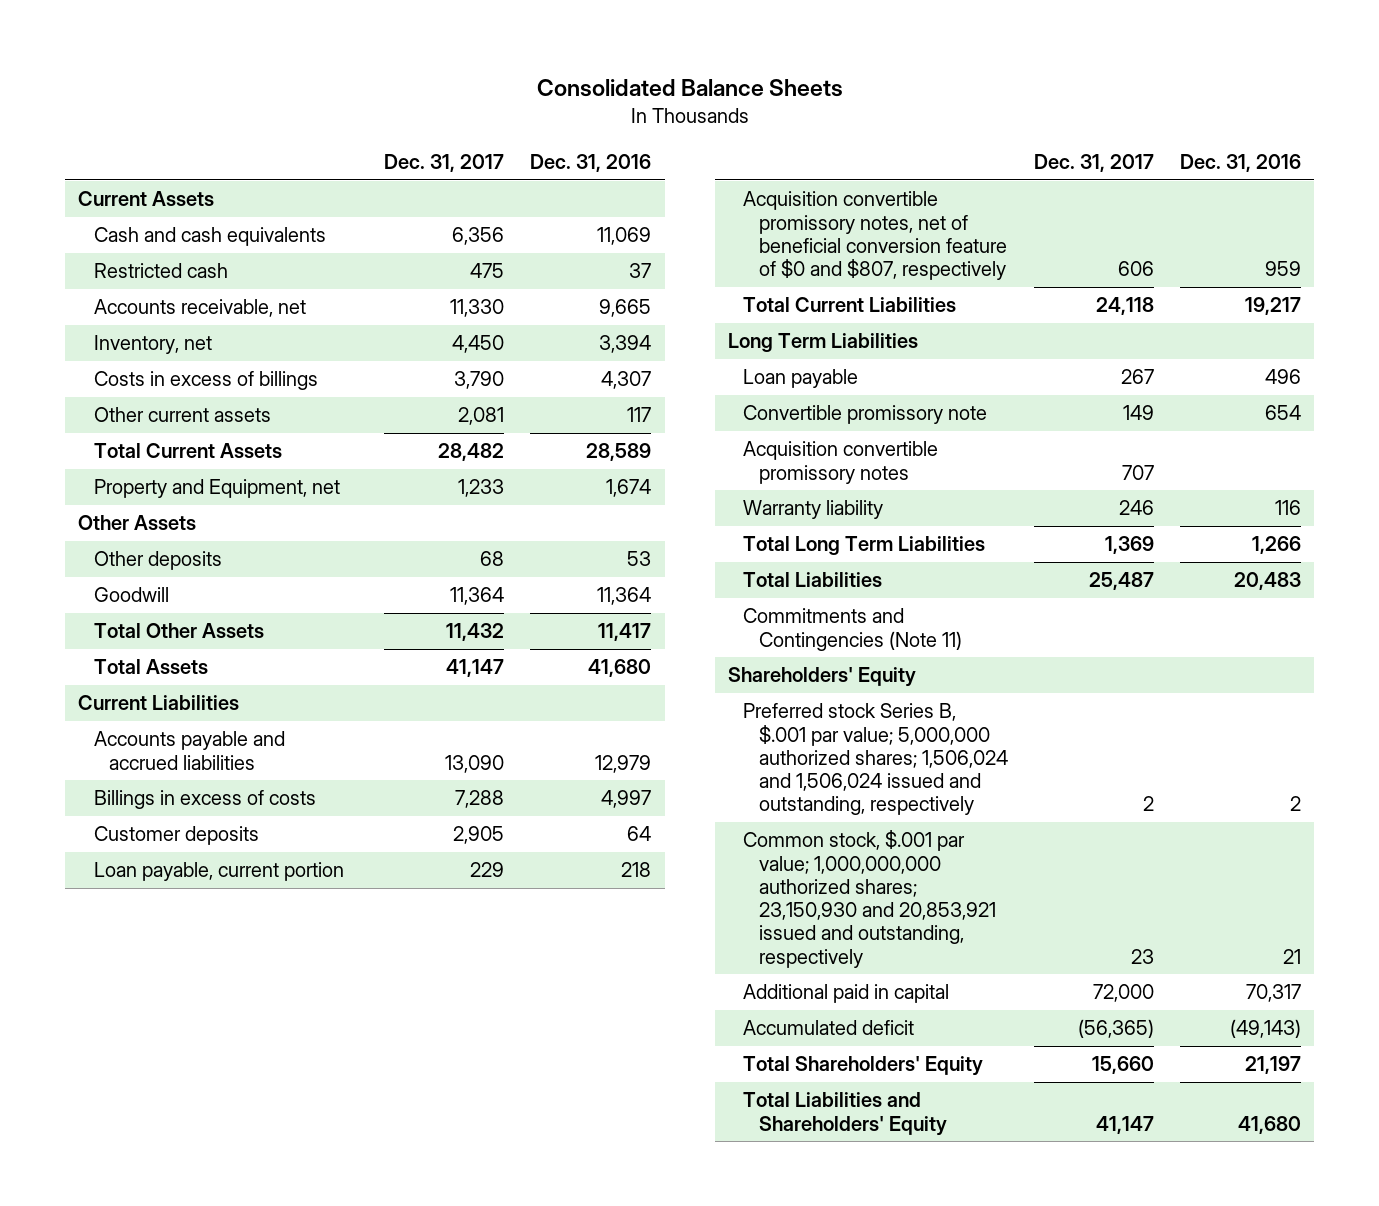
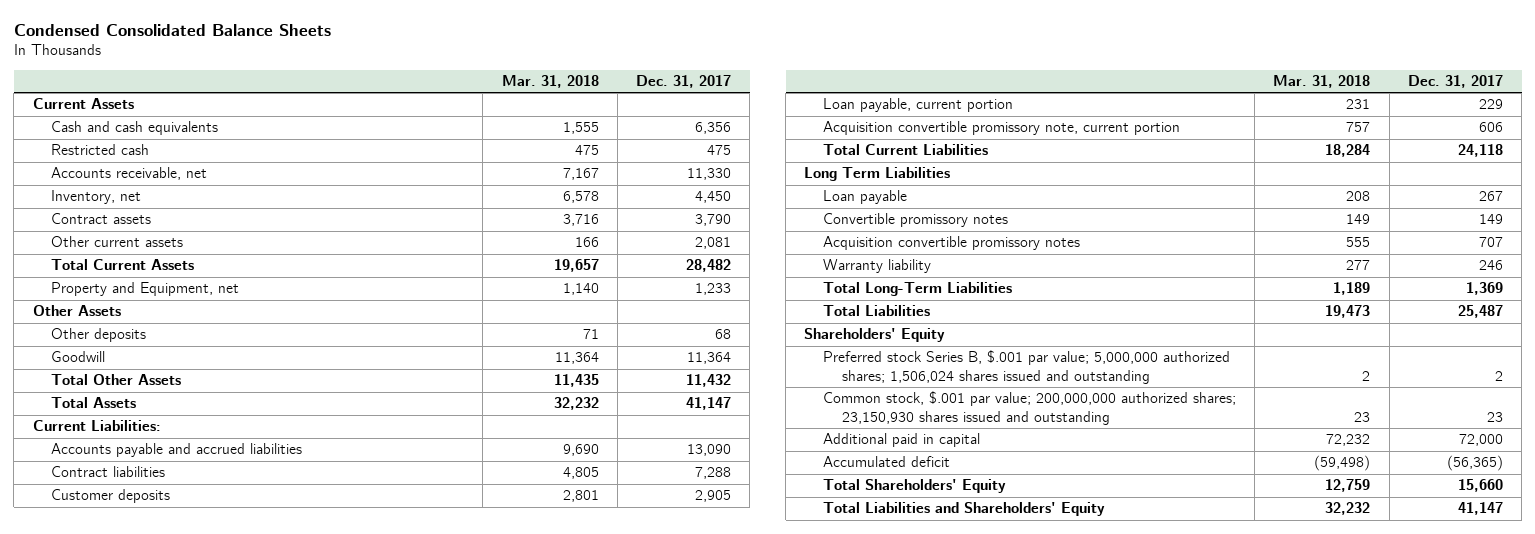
[536,79,843,98] Consolidated Balance Sheets -> [13,24,331,37] Condensed Consolidated Balance Sheets
[530,153,652,172] Dec. 31, 2016 -> none
none -> [501,75,599,89] Mar. 31, 2018
[93,371,318,391] Costs in excess of billings -> [51,213,152,225] Contract assets
[78,695,240,711] Current Liabilities -> [32,420,161,432] Current Liabilities:
[93,790,316,810] Billings in excess of costs -> [51,466,166,478] Contract liabilities
[743,191,1007,281] Acquisition convertible promissory notes, net of beneficial conversion feature of $0 and $807, respectively -> [822,121,1180,136] Acquisition convertible promissory note, current portion
[743,405,988,425] Convertible promissory note -> [822,213,1008,228] Convertible promissory notes
[743,536,986,556] Total Long Term Liabilities -> [822,282,1012,297] Total Long-Term Liabilities
[743,608,962,651] Commitments and Contingencies (Note 11) -> none
[743,703,1008,816] Preferred stock Series B, $.001 par value; 5,000,000 authorized shares; 1,506,024 and 1,506,024 issued and outstanding, respectively -> [822,350,1230,384] Preferred stock Series B, $.001 par value; 5,000,000 authorized shares; 1,506,024 shares issued and outstanding
[743,830,996,968] Common stock, $.001 par value; 1,000,000,000 authorized shares; 23,150,930 and 20,853,921 issued and outstanding, respectively -> [822,391,1236,425] Common stock, $.001 par value; 200,000,000 authorized shares; 23,150,930 shares issued and outstanding

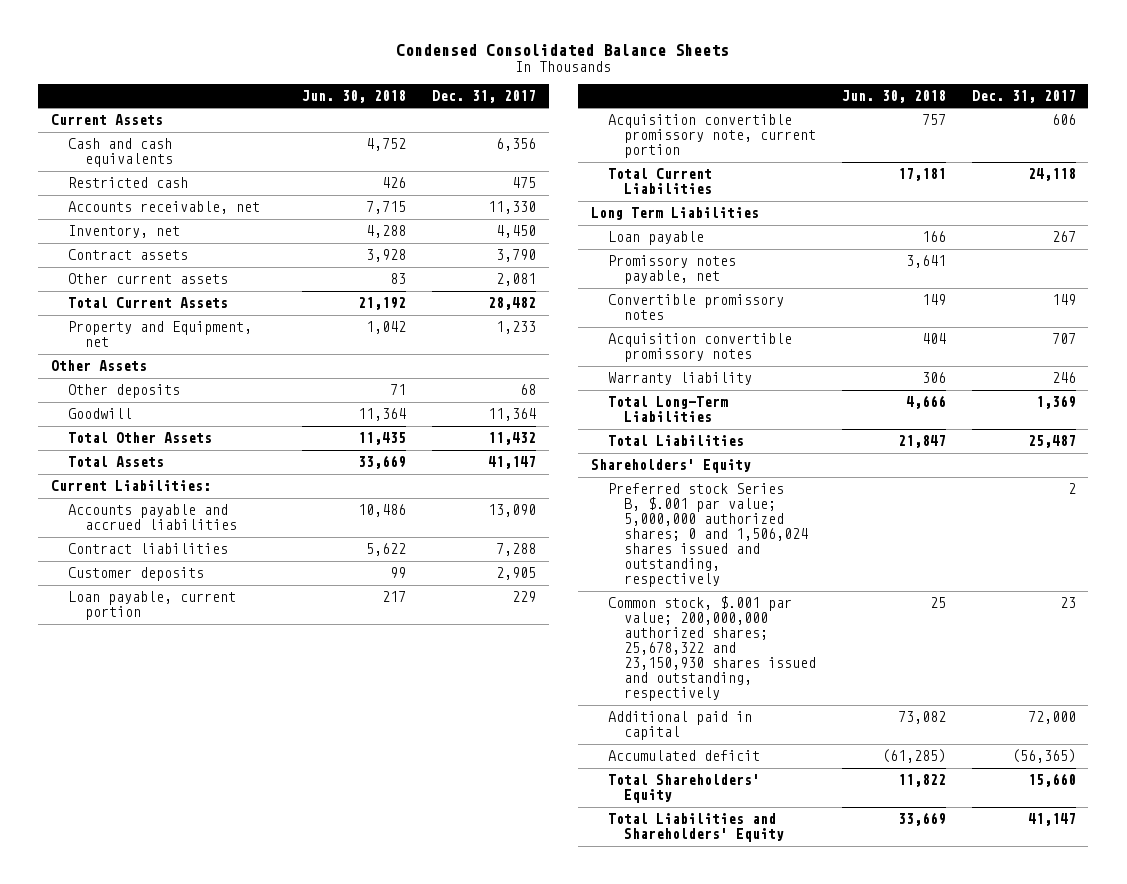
[501,75,599,89] Mar. 31, 2018 -> none
none -> [302,89,407,103] Jun. 30, 2018
none -> [607,255,736,285] Promissory notes payable, net
[822,350,1230,384] Preferred stock Series B, $.001 par value; 5,000,000 authorized shares; 1,506,024 shares issued and outstanding -> [607,483,809,588] Preferred stock Series B, $.001 par value; 5,000,000 authorized shares; 0 and 1,506,024 shares issued and outstanding, respectively
[822,391,1236,425] Common stock, $.001 par value; 200,000,000 authorized shares; 23,150,930 shares issued and outstanding -> [607,596,817,702] Common stock, $.001 par value; 200,000,000 authorized shares; 25,678,322 and 23,150,930 shares issued and outstanding, respectively

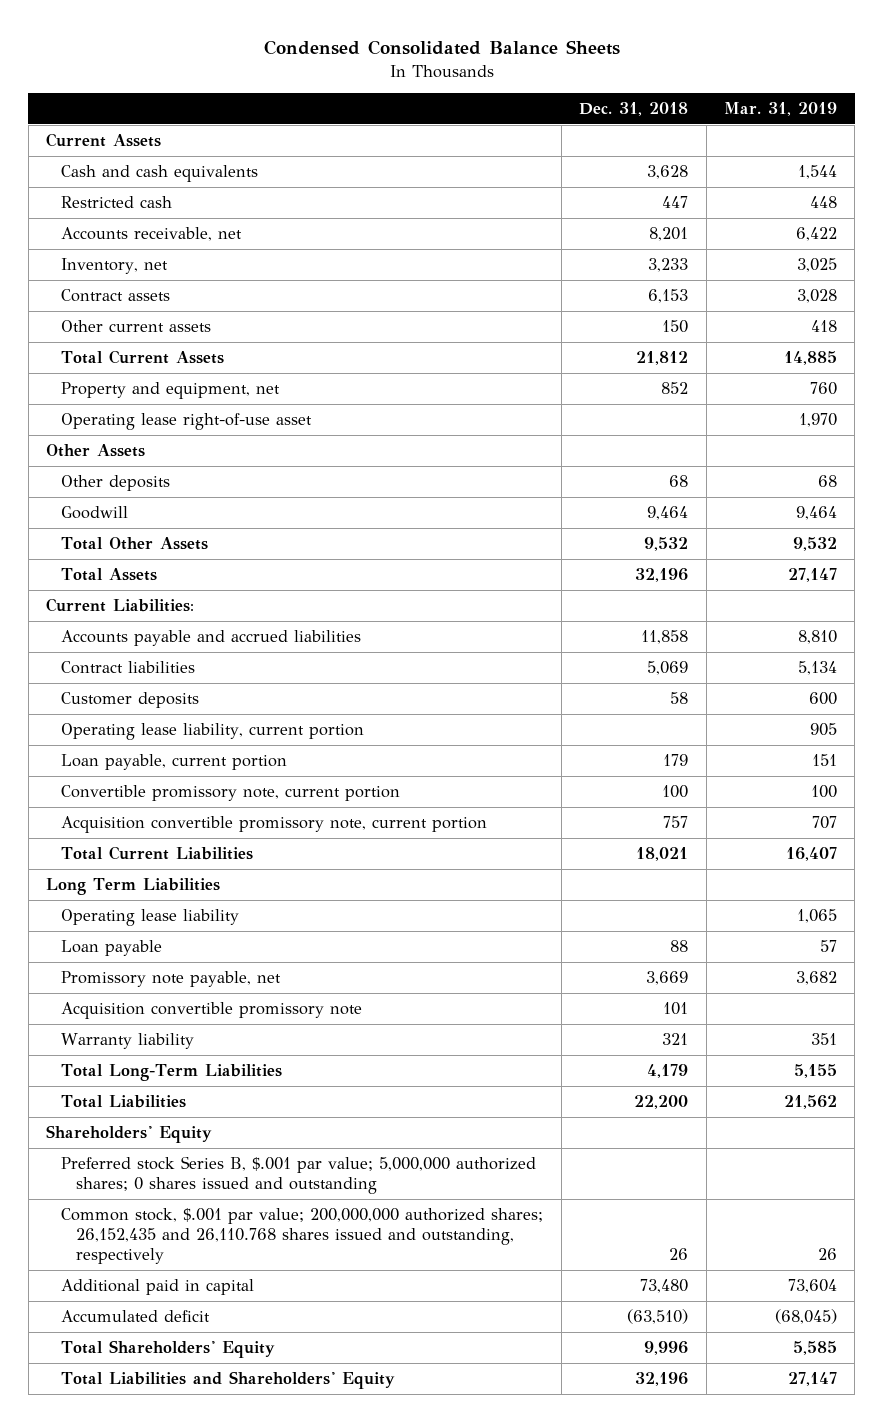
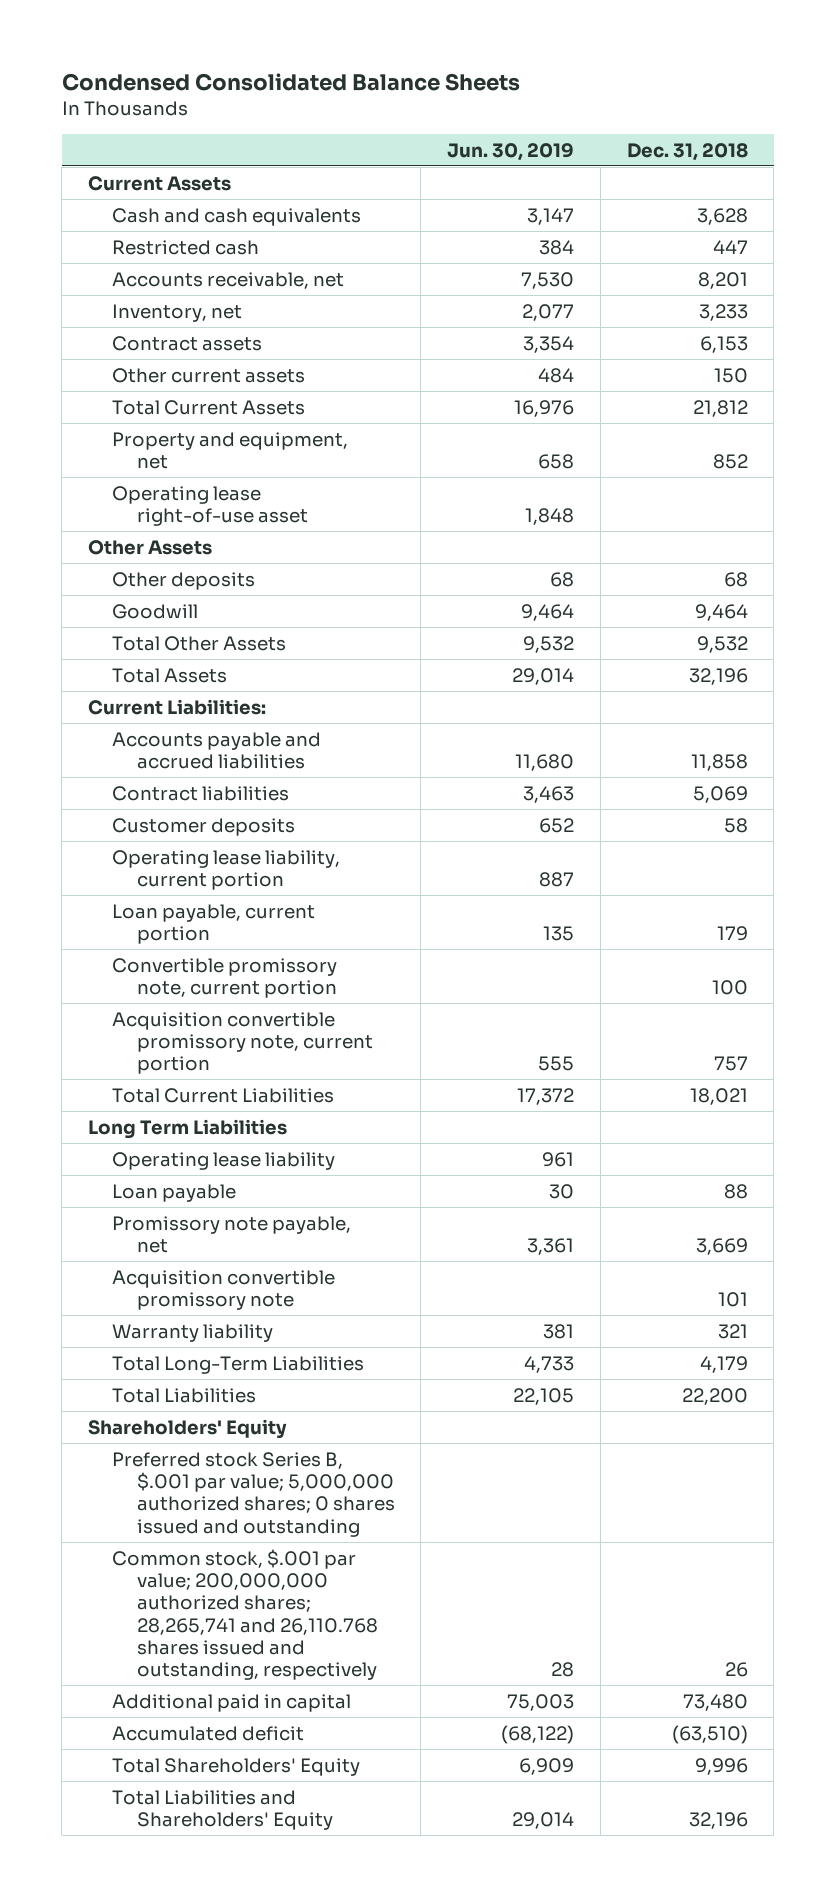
[724,102,838,117] Mar. 31, 2019 -> none
none -> [447,142,575,161] Jun. 30, 2019
[61,1208,544,1265] Common stock, $.001 par value; 200,000,000 authorized shares; 26,152,435 and 26,110.768 shares issued and outstanding, respectively -> [112,1548,378,1681] Common stock, $.001 par value; 200,000,000 authorized shares; 28,265,741 and 26,110.768 shares issued and outstanding, respectively

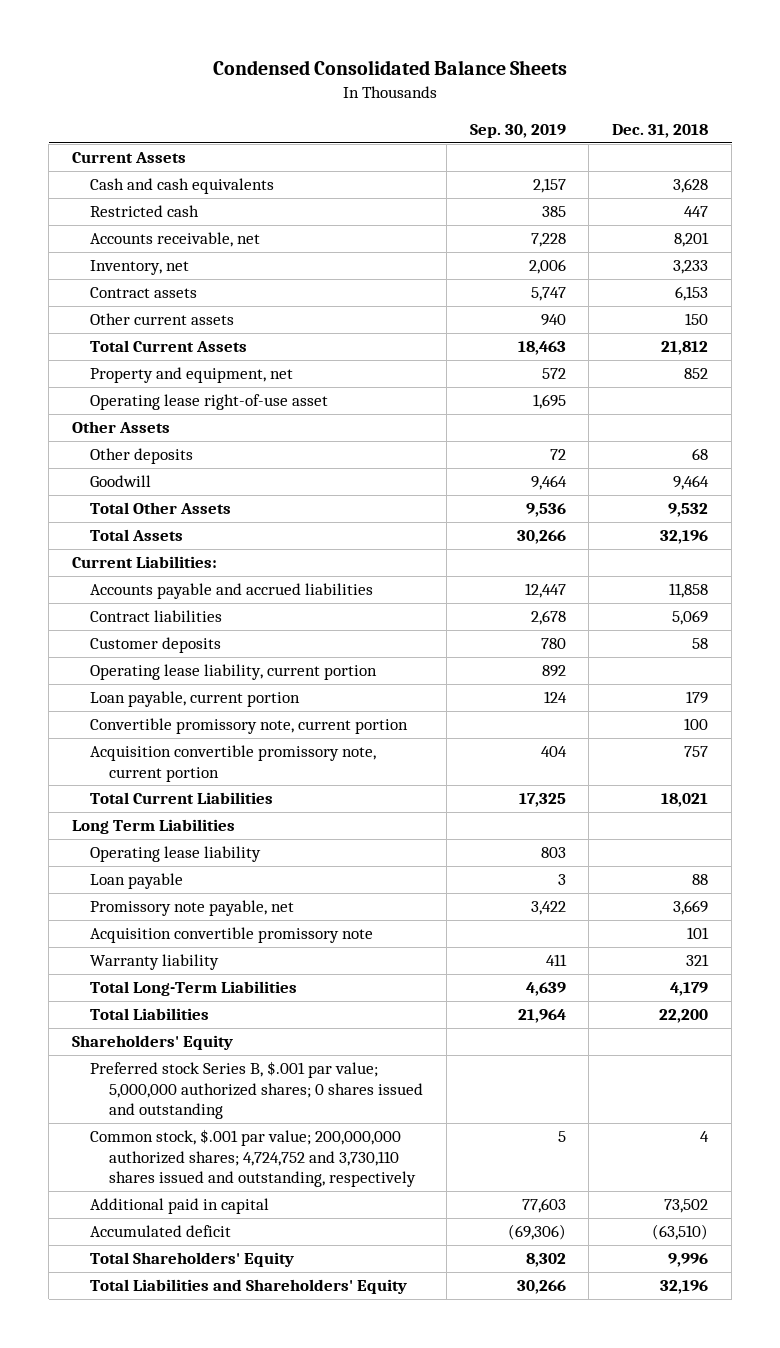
[447,142,575,161] Jun. 30, 2019 -> none
none -> [469,123,566,138] Sep. 30, 2019
[112,1548,378,1681] Common stock, $.001 par value; 200,000,000 authorized shares; 28,265,741 and 26,110.768 shares issued and outstanding, respectively -> [90,1129,417,1188] Common stock, $.001 par value; 200,000,000 authorized shares; 4,724,752 and 3,730,110 shares issued and outstanding, respectively
[724,1662,748,1678] 26 -> [700,1131,710,1143] 4
[682,1693,748,1711] 73,480 -> [664,1199,709,1214] 73,502

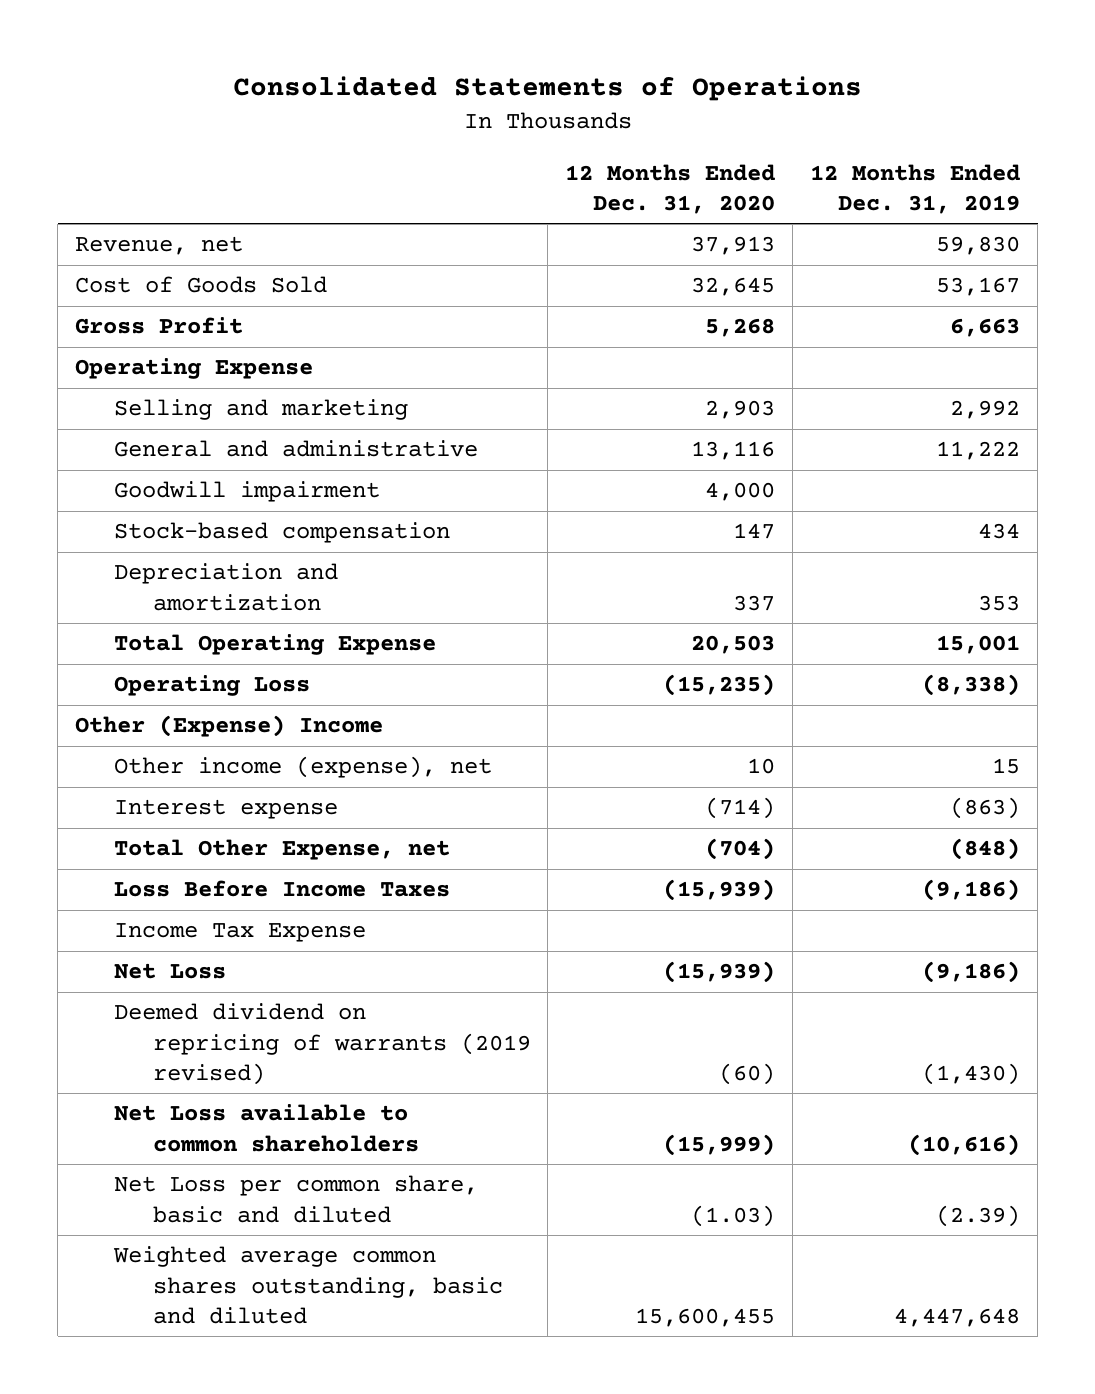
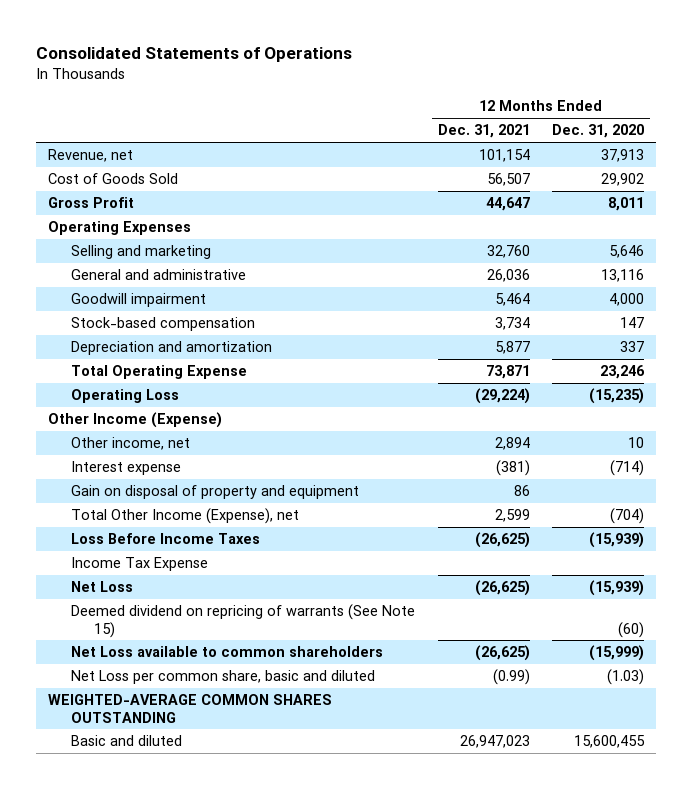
[810,163,1021,214] 12 Months Ended Dec. 31, 2019 -> none
none -> [437,124,530,139] Dec. 31, 2021
[691,277,776,297] 32,645 -> [601,173,645,187] 29,902
[705,318,776,338] 5,268 -> [608,197,645,212] 8,011
[75,358,314,380] Operating Expense -> [47,221,191,236] Operating Expenses
[705,400,776,420] 2,903 -> [609,245,645,259] 5,646
[691,635,776,655] 20,503 -> [600,365,646,380] 23,246
[75,715,384,738] Other (Expense) Income -> [47,412,222,429] Other Income (Expense)
[113,756,492,779] Other income (expense), net -> [70,437,190,451] Other income, net
none -> [70,485,359,500] Gain on disposal of property and equipment
[113,839,450,861] Total Other Expense, net -> [70,508,299,525] Total Other Income (Expense), net
[113,1003,531,1085] Deemed dividend on repricing of warrants (2019 revised) -> [70,604,415,638] Deemed dividend on repricing of warrants (See Note 15)
none -> [47,694,332,723] WEIGHTED-AVERAGE COMMON SHARES OUTSTANDING
[112,1246,503,1324] Weighted average common shares outstanding, basic and diluted -> [70,735,182,747] Basic and diluted

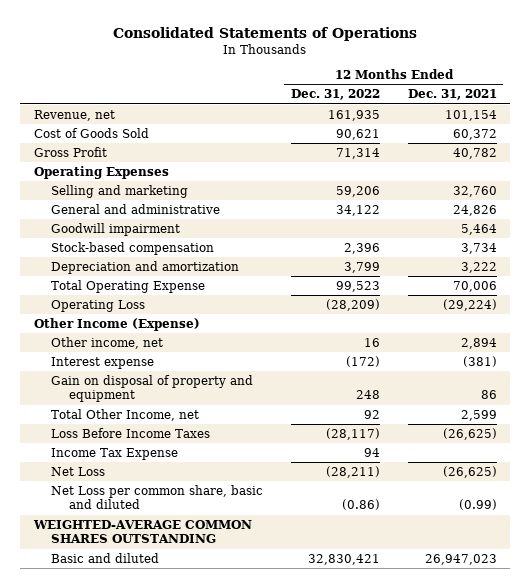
[552,124,645,139] Dec. 31, 2020 -> none
none -> [290,89,380,101] Dec. 31, 2022
[486,173,530,187] 56,507 -> [452,128,497,140] 60,372
[485,197,530,212] 44,647 -> [452,147,497,159] 40,782
[486,269,530,283] 26,036 -> [452,204,497,216] 24,826
[494,341,530,355] 5,877 -> [460,261,497,273] 3,222
[485,365,530,380] 73,871 -> [452,280,497,292] 70,006
[70,508,299,525] Total Other Income (Expense), net -> [51,408,200,421] Total Other Income, net
[70,604,415,638] Deemed dividend on repricing of warrants (See Note 15) -> none
[70,646,383,658] Net Loss available to common shareholders -> none

